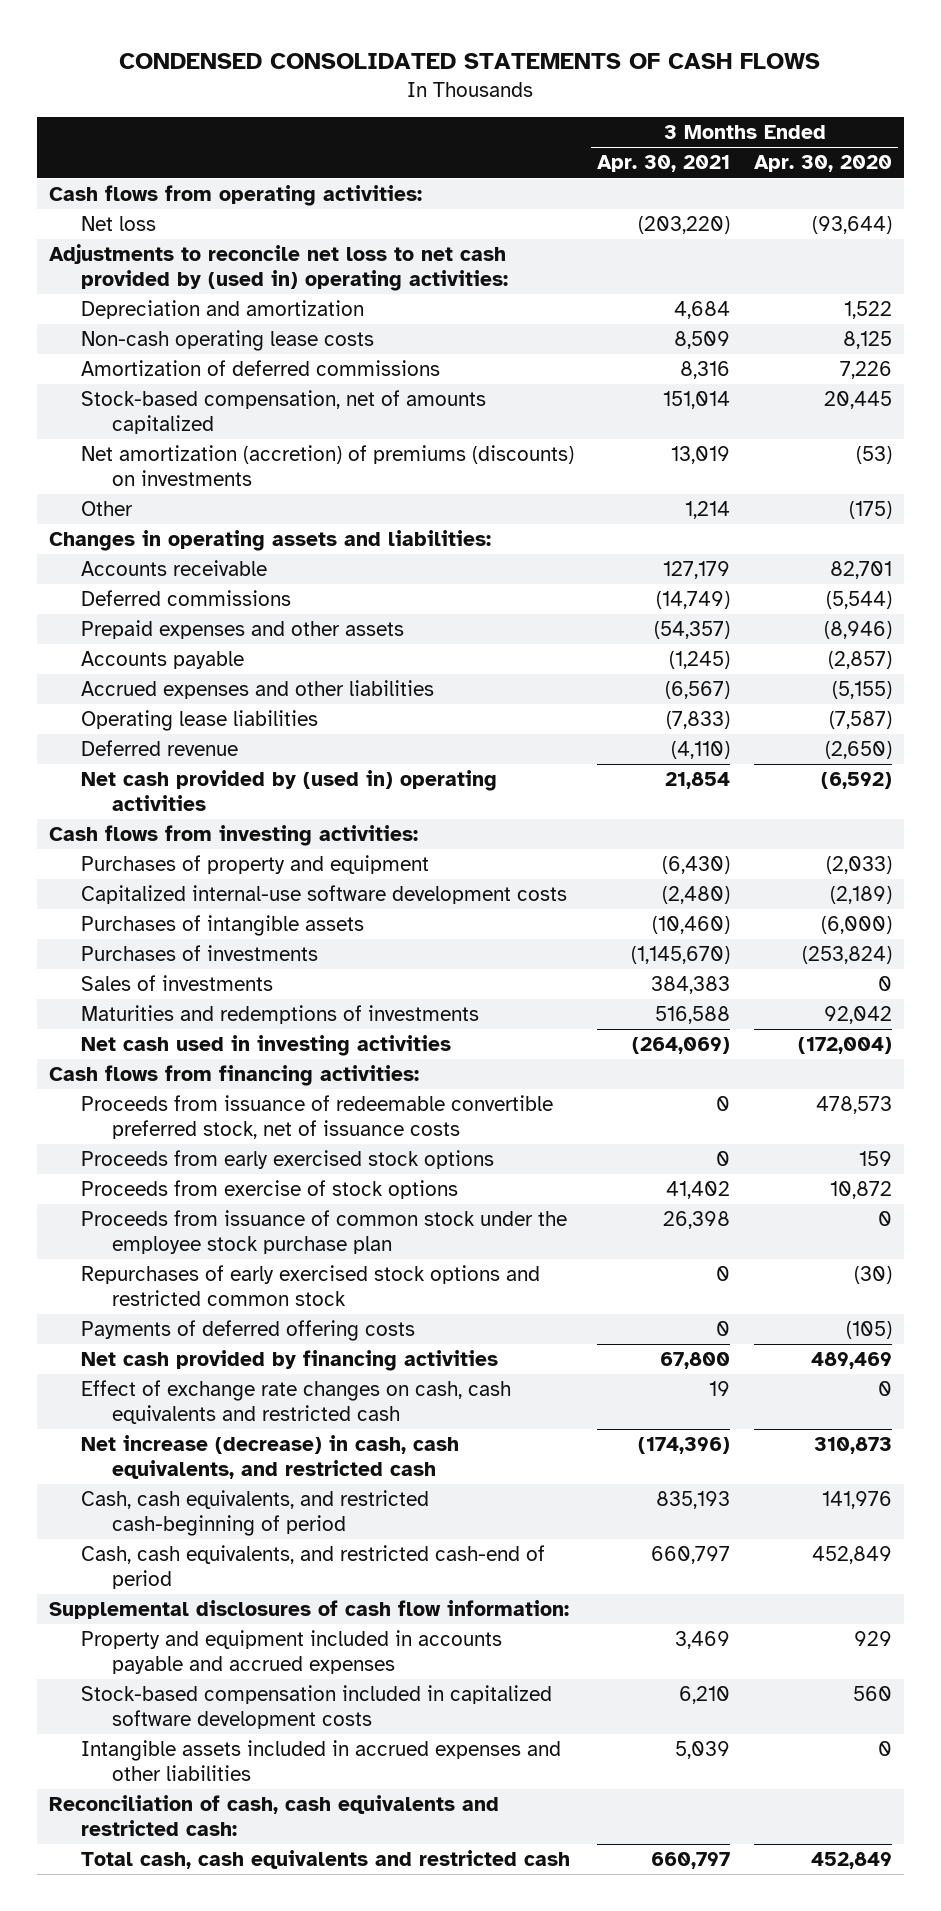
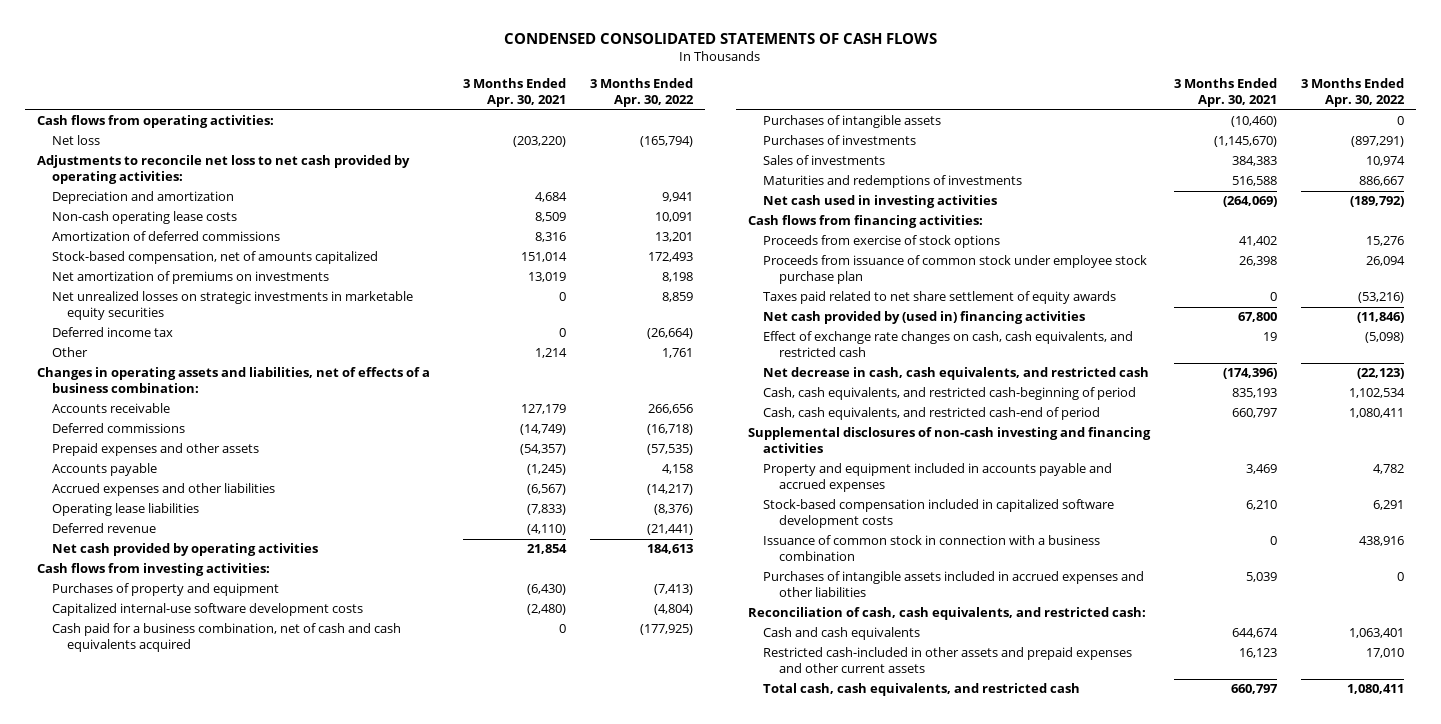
[753,155,892,173] Apr. 30, 2020 -> none
none -> [589,78,694,108] 3 Months Ended Apr. 30, 2022
[48,244,508,291] Adjustments to reconcile net loss to net cash provided by (used in) operating activities: -> [36,155,410,185] Adjustments to reconcile net loss to net cash provided by operating activities:
[80,445,574,486] Net amortization (accretion) of premiums (discounts) on investments -> [51,271,329,285] Net amortization of premiums on investments
none -> [51,291,413,321] Net unrealized losses on strategic investments in marketable equity securities
none -> [51,327,173,338] Deferred income tax
[48,530,491,552] Changes in operating assets and liabilities: -> [36,367,430,394] Changes in operating assets and liabilities, net of effects of a business combination:
[80,770,497,811] Net cash provided by (used in) operating activities -> [51,543,318,557] Net cash provided by operating activities
none -> [51,623,401,653] Cash paid for a business combination, net of cash and cash equivalents acquired
[80,1095,553,1139] Proceeds from issuance of redeemable convertible preferred stock, net of issuance costs -> none
[80,1150,494,1170] Proceeds from early exercised stock options -> none
[80,1265,540,1306] Repurchases of early exercised stock options and restricted common stock -> none
[80,1320,415,1342] Payments of deferred offering costs -> none
[80,1210,567,1254] Proceeds from issuance of common stock under the employee stock purchase plan -> [763,255,1148,285] Proceeds from issuance of common stock under employee stock purchase plan
none -> [763,291,1117,305] Taxes paid related to net share settlement of equity awards
[80,1350,498,1372] Net cash provided by financing activities -> [763,311,1086,325] Net cash provided by (used in) financing activities
[80,1380,511,1424] Effect of exchange rate changes on cash, cash equivalents and restricted cash -> [763,331,1134,358] Effect of exchange rate changes on cash, cash equivalents, and restricted cash
[80,1435,459,1479] Net increase (decrease) in cash, cash equivalents, and restricted cash -> [763,367,1150,381] Net decrease in cash, cash equivalents, and restricted cash
[48,1600,569,1620] Supplemental disclosures of cash flow information: -> none
none -> [748,427,1152,454] Supplemental disclosures of non-cash investing and financing activities
none -> [763,535,1101,562] Issuance of common stock in connection with a business combination
[80,1740,561,1781] Intangible assets included in accrued expenses and other liabilities -> [763,571,1145,598] Purchases of intangible assets included in accrued expenses and other liabilities
[48,1795,499,1836] Reconciliation of cash, cash equivalents and restricted cash: -> [748,607,1147,621] Reconciliation of cash, cash equivalents, and restricted cash:
none -> [763,627,921,641] Cash and cash equivalents
none -> [763,647,1133,674] Restricted cash-included in other assets and prepaid expenses and other current assets
[80,1850,570,1870] Total cash, cash equivalents and restricted cash -> [763,683,1081,697] Total cash, cash equivalents, and restricted cash

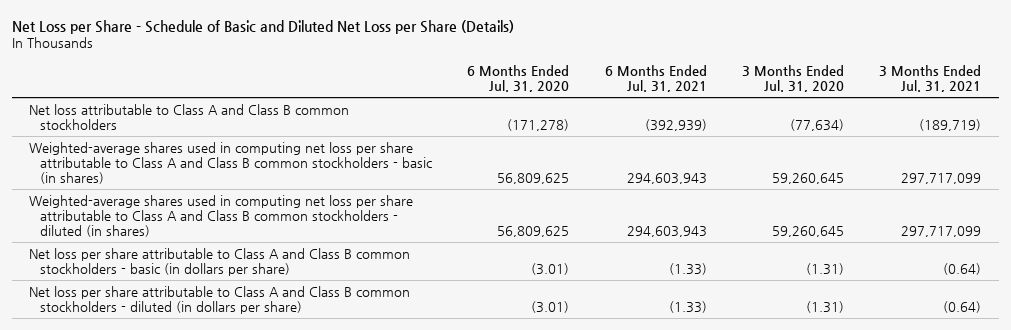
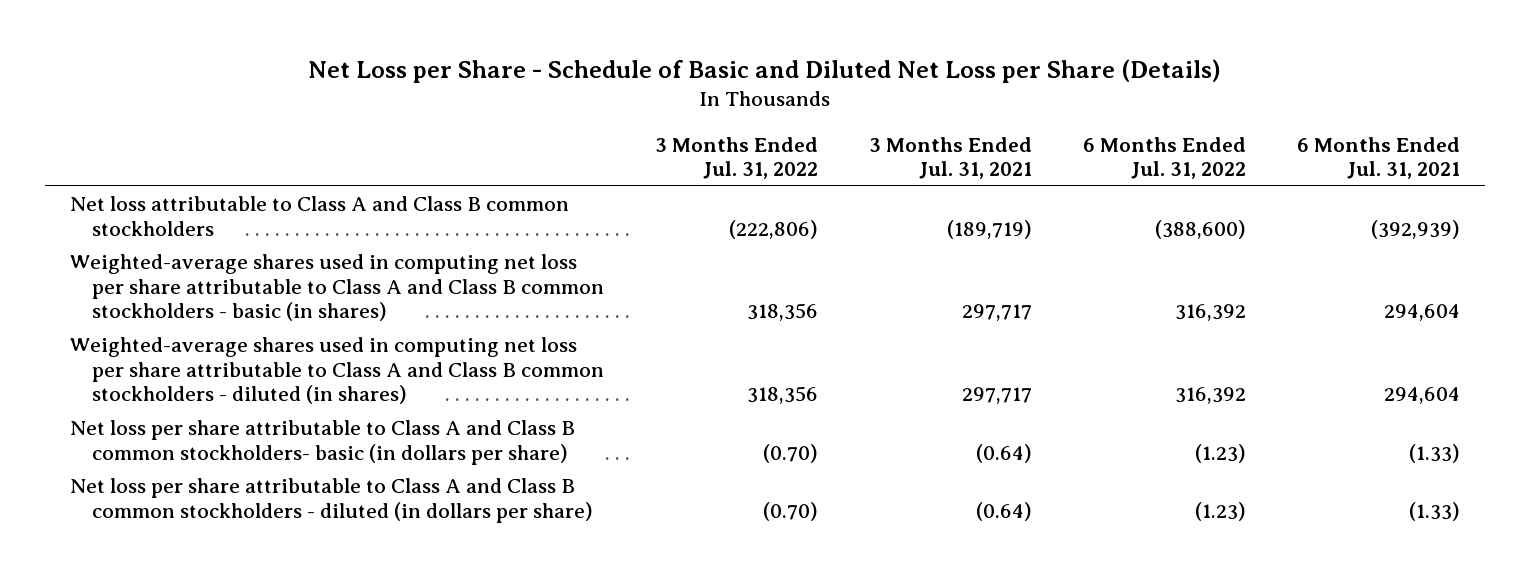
[467,65,570,93] 6 Months Ended Jul. 31, 2020 -> none
[741,65,844,93] 3 Months Ended Jul. 31, 2020 -> none
none -> [655,136,819,180] 3 Months Ended Jul. 31, 2022
none -> [1083,136,1247,180] 6 Months Ended Jul. 31, 2022
[626,172,707,184] 294,603,943 -> [1383,304,1460,322] 294,604
[901,172,982,184] 297,717,099 -> [962,304,1033,322] 297,717
[626,225,707,237] 294,603,943 -> [1383,387,1460,405] 294,604
[901,225,982,237] 297,717,099 -> [962,387,1033,405] 297,717
[29,247,411,276] Net loss per share attributable to Class A and Class B common stockholders - basic (in dollars per share) -> [70,420,576,465] Net loss per share attributable to Class A and Class B common stockholders- basic (in dollars per share)

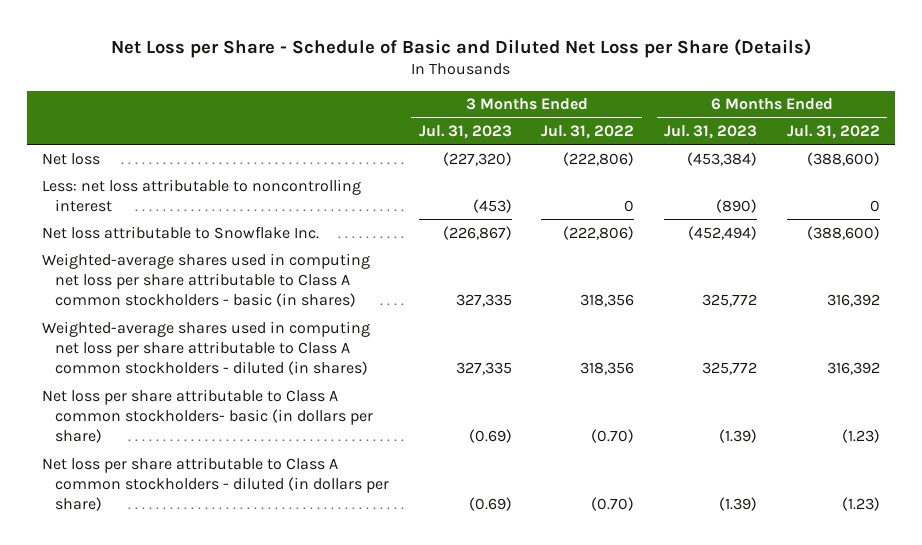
[869,136,1033,180] 3 Months Ended Jul. 31, 2021 -> none
[1296,136,1460,180] 6 Months Ended Jul. 31, 2021 -> none
none -> [418,125,512,140] Jul. 31, 2023
none -> [664,125,758,140] Jul. 31, 2023
none -> [42,152,101,165] Net loss
none -> [42,178,362,213] Less: net loss attributable to noncontrolling interest
[70,196,570,236] Net loss attributable to Class A and Class B common stockholders -> [42,225,320,239] Net loss attributable to Snowflake Inc.
[70,254,605,322] Weighted-average shares used in computing net loss per share attributable to Class A and Class B common stockholders - basic (in shares) -> [42,252,371,308] Weighted-average shares used in computing net loss per share attributable to Class A common stockholders - basic (in shares)
[70,337,605,405] Weighted-average shares used in computing net loss per share attributable to Class A and Class B common stockholders - diluted (in shares) -> [42,320,371,376] Weighted-average shares used in computing net loss per share attributable to Class A common stockholders - diluted (in shares)
[70,420,576,465] Net loss per share attributable to Class A and Class B common stockholders- basic (in dollars per share) -> [42,388,374,444] Net loss per share attributable to Class A common stockholders- basic (in dollars per share)
[70,478,594,523] Net loss per share attributable to Class A and Class B common stockholders - diluted (in dollars per share) -> [42,456,390,512] Net loss per share attributable to Class A common stockholders - diluted (in dollars per share)

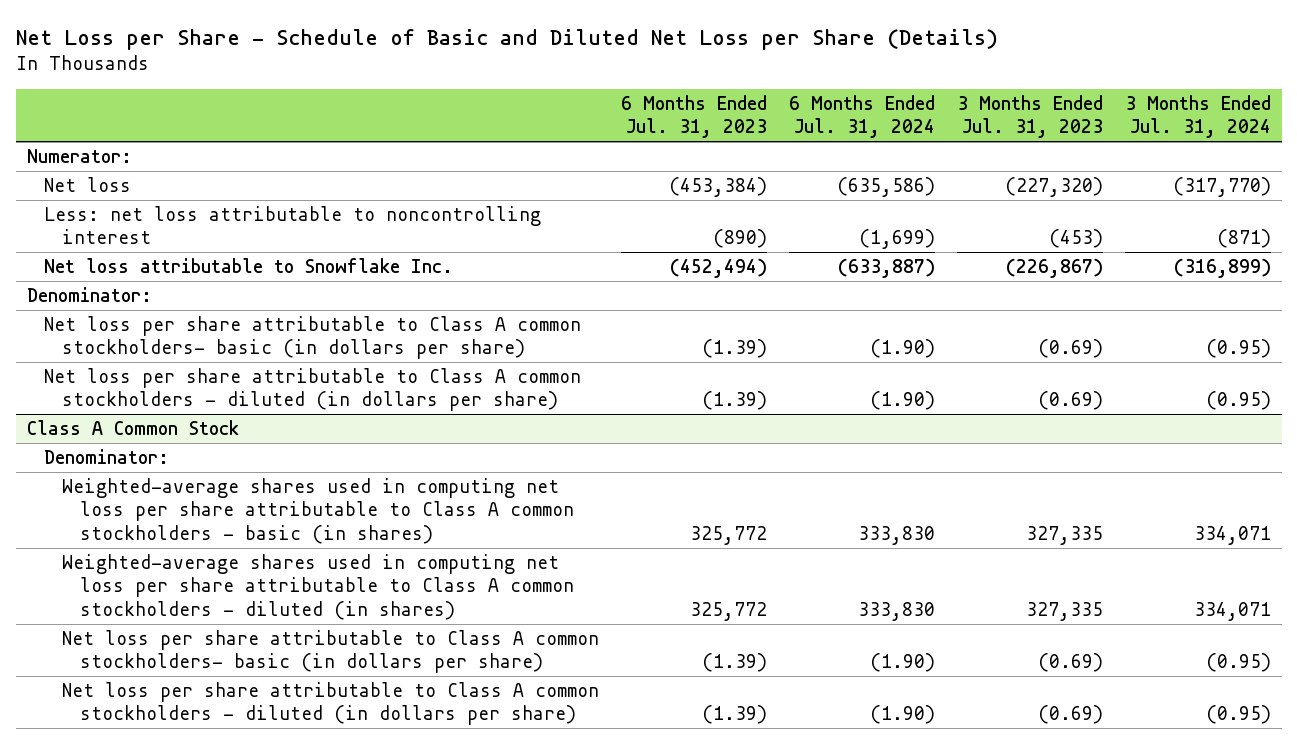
[541,125,635,140] Jul. 31, 2022 -> none
[786,125,880,140] Jul. 31, 2022 -> none
none -> [788,94,935,139] 6 Months Ended Jul. 31, 2024
none -> [1124,94,1271,139] 3 Months Ended Jul. 31, 2024
none -> [26,148,132,163] Numerator:
none -> [26,286,152,302] Denominator:
none -> [44,315,582,360] Net loss per share attributable to Class A common stockholders- basic (in dollars per share)
none -> [44,367,582,412] Net loss per share attributable to Class A common stockholders - diluted (in dollars per share)
none -> [26,419,239,435] Class A Common Stock
none -> [44,448,170,464] Denominator:

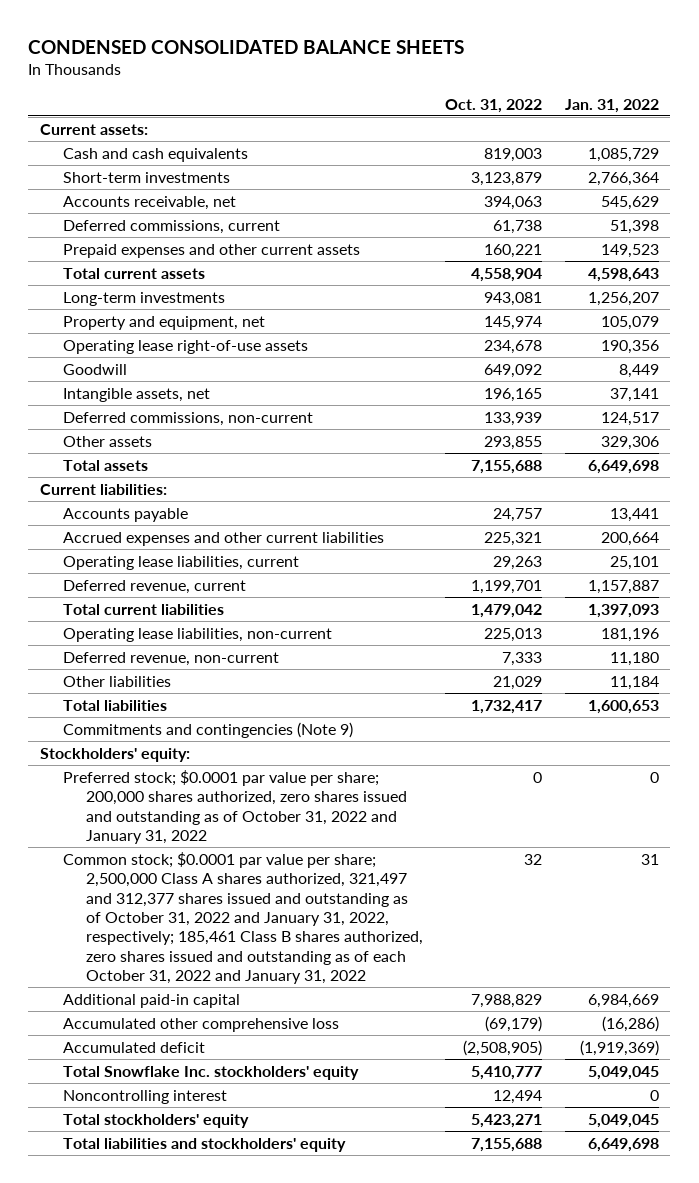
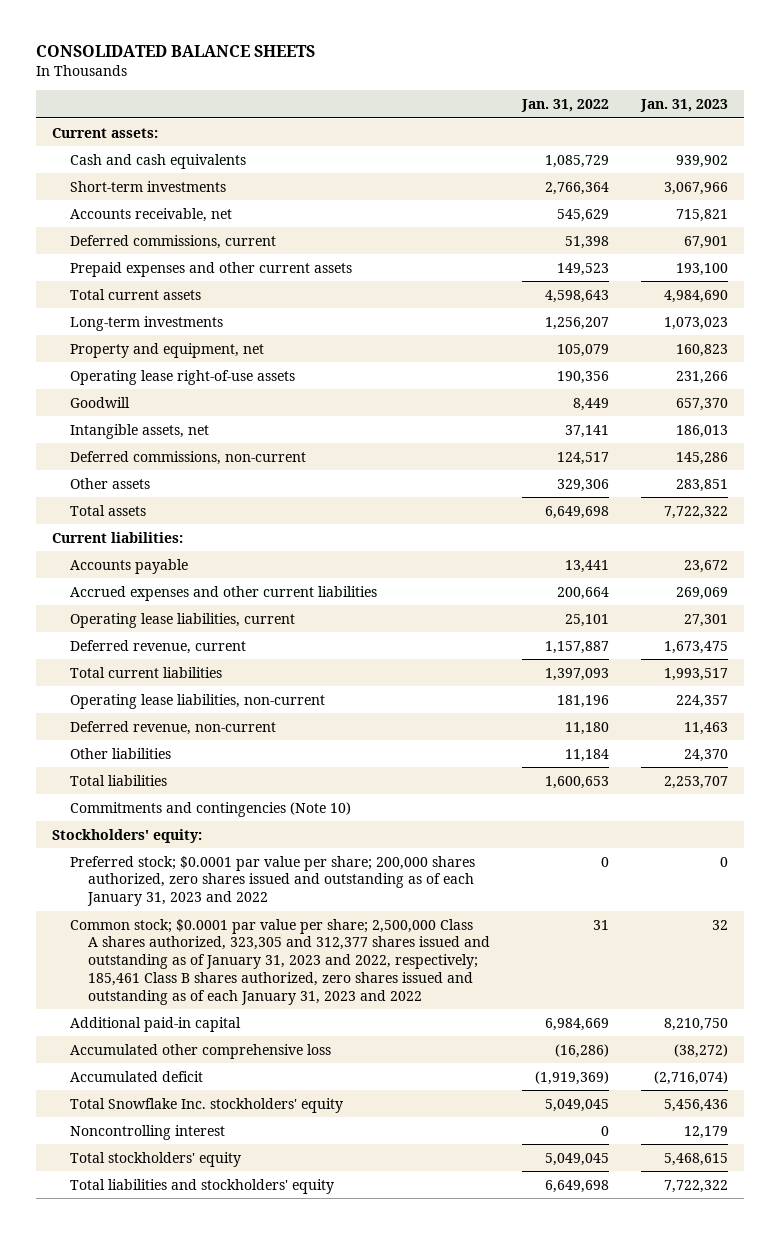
[28,39,465,54] CONDENSED CONSOLIDATED BALANCE SHEETS -> [35,45,315,58] CONSOLIDATED BALANCE SHEETS
[445,98,543,113] Oct. 31, 2022 -> none
none -> [639,98,728,112] Jan. 31, 2023
[62,721,353,738] Commitments and contingencies (Note 9) -> [69,801,351,817] Commitments and contingencies (Note 10)
[62,769,407,845] Preferred stock; $0.0001 par value per share; 200,000 shares authorized, zero shares issued and outstanding as of October 31, 2022 and January 31, 2022 -> [69,855,475,907] Preferred stock; $0.0001 par value per share; 200,000 shares authorized, zero shares issued and outstanding as of each January 31, 2023 and 2022
[62,851,423,985] Common stock; $0.0001 par value per share; 2,500,000 Class A shares authorized, 321,497 and 312,377 shares issued and outstanding as of October 31, 2022 and January 31, 2022, respectively; 185,461 Class B shares authorized, zero shares issued and outstanding as of each October 31, 2022 and January 31, 2022 -> [69,918,490,1005] Common stock; $0.0001 par value per share; 2,500,000 Class A shares authorized, 323,305 and 312,377 shares issued and outstanding as of January 31, 2023 and 2022, respectively; 185,461 Class B shares authorized, zero shares issued and outstanding as of each January 31, 2023 and 2022

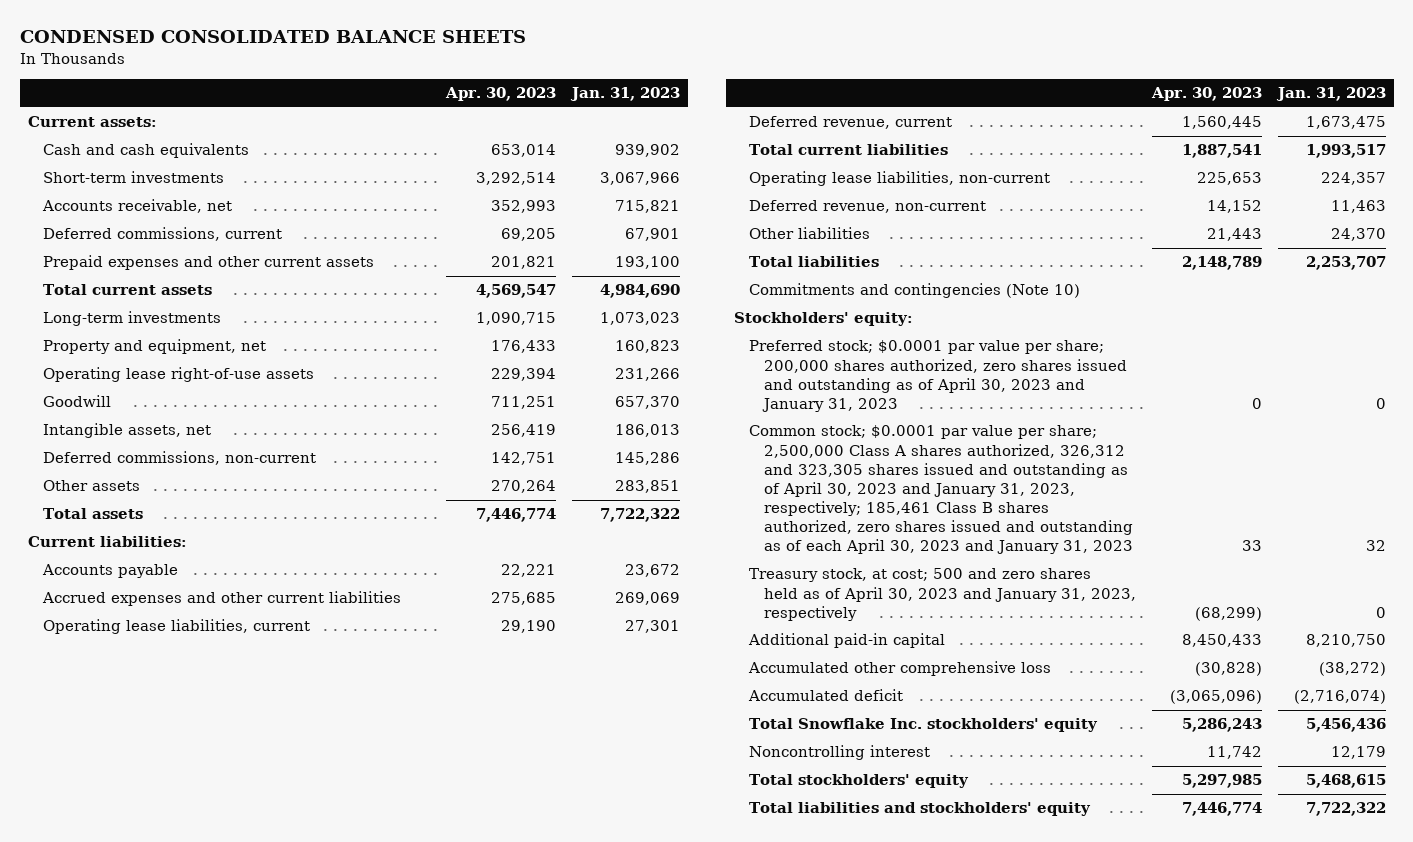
[35,45,315,58] CONSOLIDATED BALANCE SHEETS -> [19,30,526,44] CONDENSED CONSOLIDATED BALANCE SHEETS
[520,98,609,112] Jan. 31, 2022 -> none
none -> [444,87,556,102] Apr. 30, 2023
[69,855,475,907] Preferred stock; $0.0001 par value per share; 200,000 shares authorized, zero shares issued and outstanding as of each January 31, 2023 and 2022 -> [748,340,1128,412] Preferred stock; $0.0001 par value per share; 200,000 shares authorized, zero shares issued and outstanding as of April 30, 2023 and January 31, 2023
[69,918,490,1005] Common stock; $0.0001 par value per share; 2,500,000 Class A shares authorized, 323,305 and 312,377 shares issued and outstanding as of January 31, 2023 and 2022, respectively; 185,461 Class B shares authorized, zero shares issued and outstanding as of each January 31, 2023 and 2022 -> [748,425,1134,555] Common stock; $0.0001 par value per share; 2,500,000 Class A shares authorized, 326,312 and 323,305 shares issued and outstanding as of April 30, 2023 and January 31, 2023, respectively; 185,461 Class B shares authorized, zero shares issued and outstanding as of each April 30, 2023 and January 31, 2023
none -> [748,568,1137,621] Treasury stock, at cost; 500 and zero shares held as of April 30, 2023 and January 31, 2023, respectively

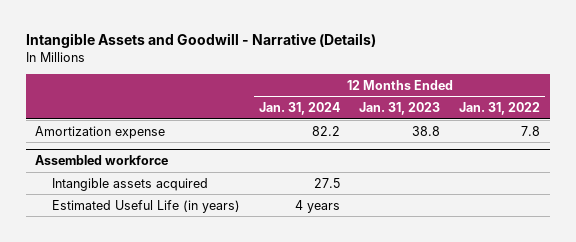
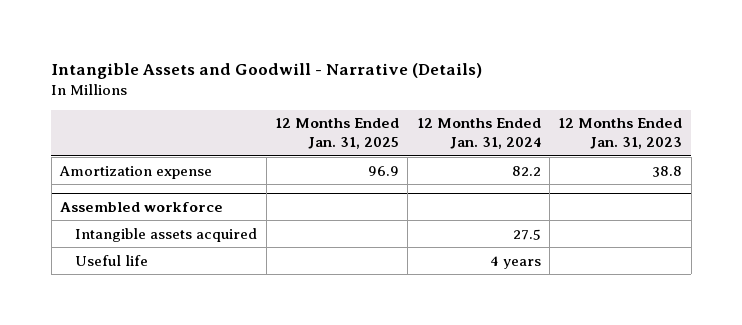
[459,101,541,115] Jan. 31, 2022 -> none
none -> [274,118,399,150] 12 Months Ended Jan. 31, 2025
[51,199,240,213] Estimated Useful Life (in years) -> [75,254,149,266] Useful life

